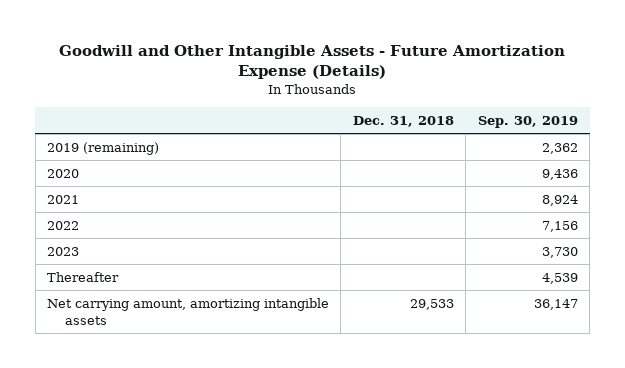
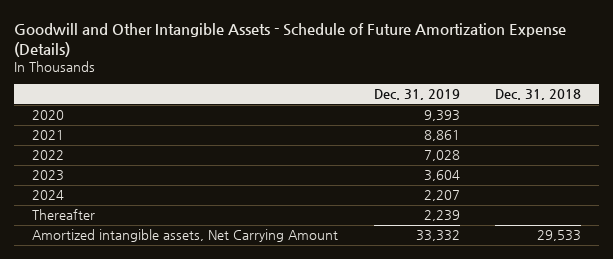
[59,44,566,80] Goodwill and Other Intangible Assets - Future Amortization Expense (Details) -> [13,22,566,57] Goodwill and Other Intangible Assets - Schedule of Future Amortization Expense (Details)
[477,116,578,129] Sep. 30, 2019 -> none
none -> [373,89,460,101] Dec. 31, 2019
[47,141,160,155] 2019 (remaining) -> none
none -> [31,190,64,201] 2024
[47,297,330,325] Net carrying amount, amortizing intangible assets -> [31,229,338,243] Amortized intangible assets, Net Carrying Amount

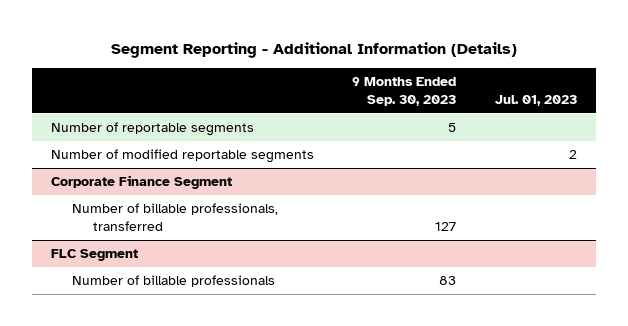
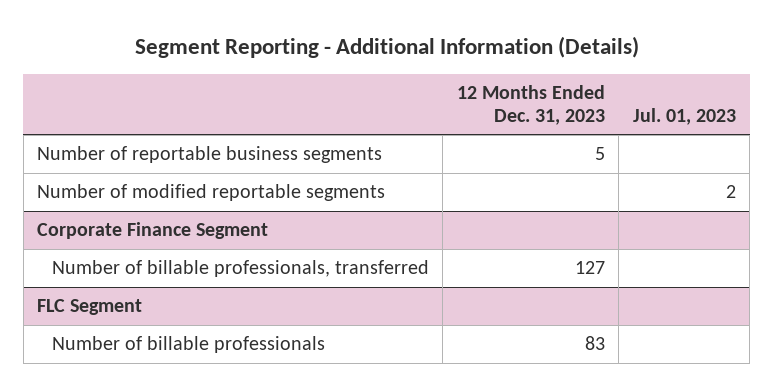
[352,77,457,106] 9 Months Ended Sep. 30, 2023 -> none
none -> [456,84,605,126] 12 Months Ended Dec. 31, 2023
[51,122,255,137] Number of reportable segments -> [37,146,383,164] Number of reportable business segments

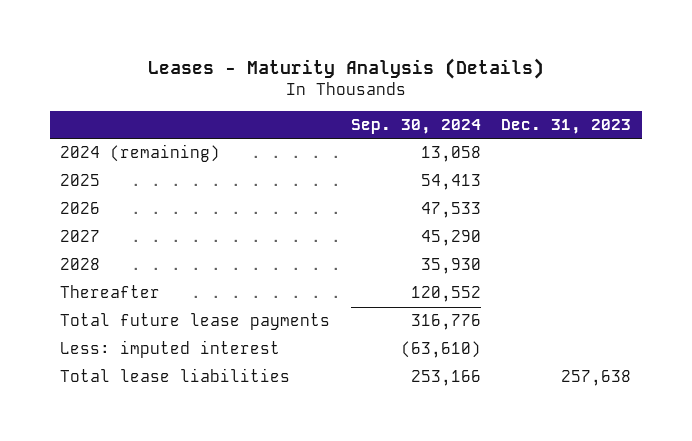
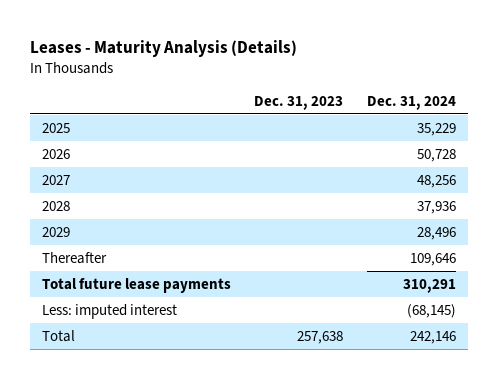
[350,118,481,134] Sep. 30, 2024 -> none
none -> [366,95,456,110] Dec. 31, 2024
[60,144,221,163] 2024 (remaining) -> none
none -> [41,226,70,237] 2029
[60,368,291,383] Total lease liabilities -> [41,329,75,342] Total

